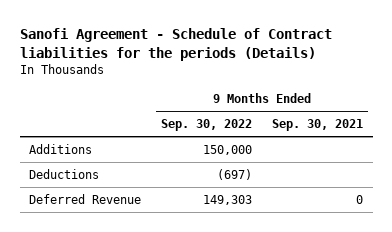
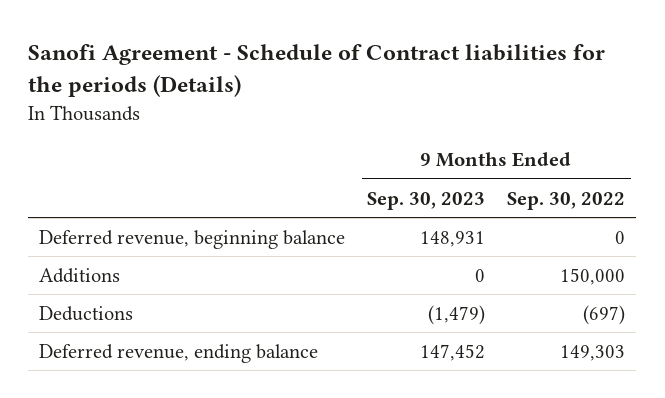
[271,119,363,132] Sep. 30, 2021 -> none
none -> [367,191,486,210] Sep. 30, 2023
none -> [39,229,346,249] Deferred revenue, beginning balance
[29,193,142,204] Deferred Revenue -> [39,343,319,363] Deferred revenue, ending balance

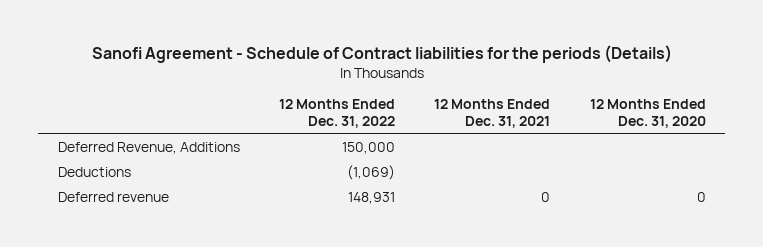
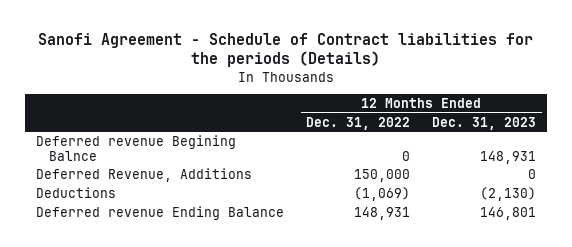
[434,99,551,128] 12 Months Ended Dec. 31, 2021 -> none
[589,99,706,128] 12 Months Ended Dec. 31, 2020 -> none
none -> [432,116,537,130] Dec. 31, 2023
none -> [36,134,237,161] Deferred revenue Begining Balnce
[57,191,169,202] Deferred revenue -> [36,205,285,220] Deferred revenue Ending Balance

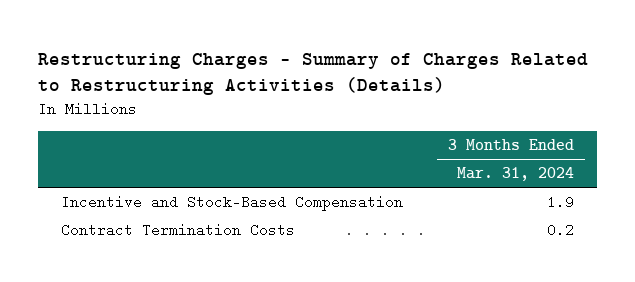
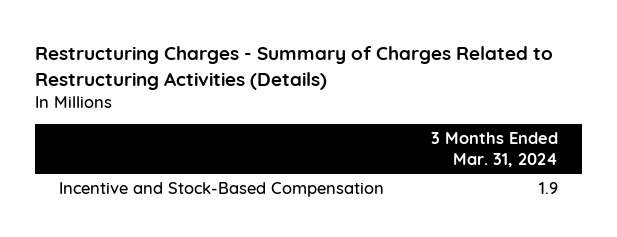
[60,223,295,238] Contract Termination Costs -> none

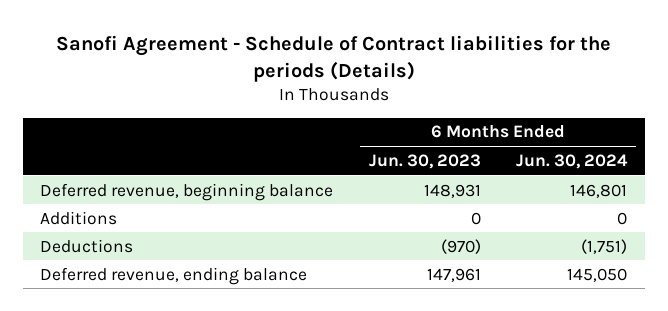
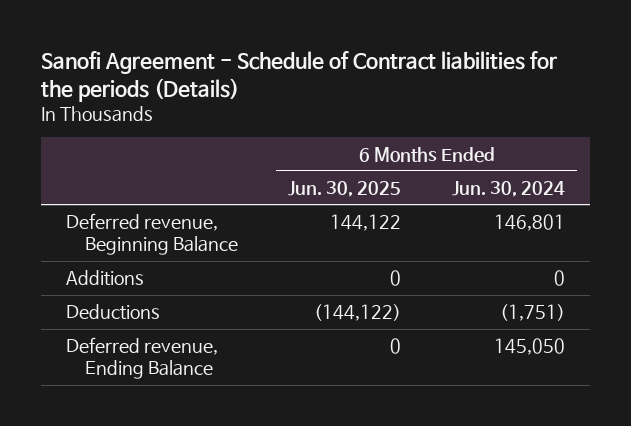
[368,153,481,169] Jun. 30, 2023 -> none
none -> [288,181,402,198] Jun. 30, 2025
[40,182,334,201] Deferred revenue, beginning balance -> [66,213,239,256] Deferred revenue, Beginning Balance
[40,266,308,285] Deferred revenue, ending balance -> [66,337,219,380] Deferred revenue, Ending Balance

